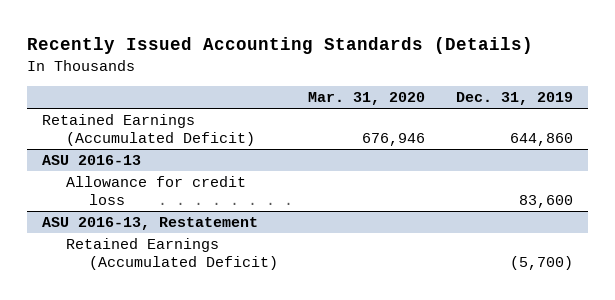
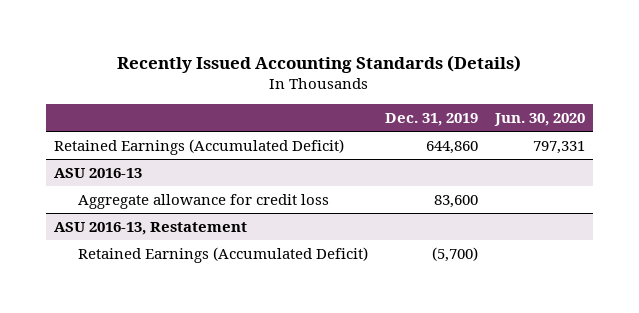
[308,92,426,106] Mar. 31, 2020 -> none
none -> [493,113,585,127] Jun. 30, 2020
[65,176,246,206] Allowance for credit loss -> [78,193,330,209] Aggregate allowance for credit loss

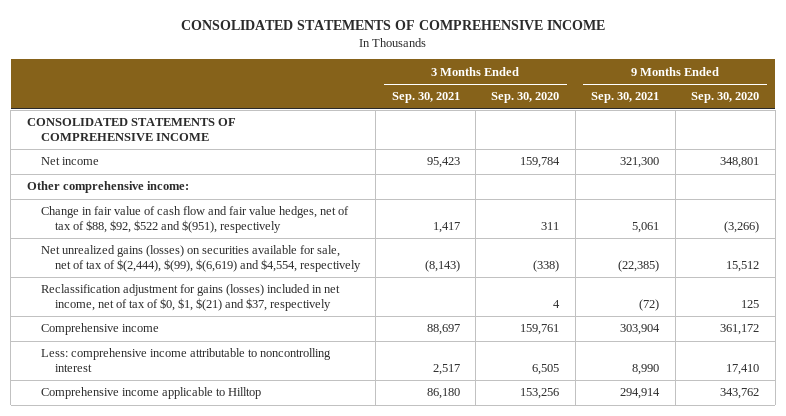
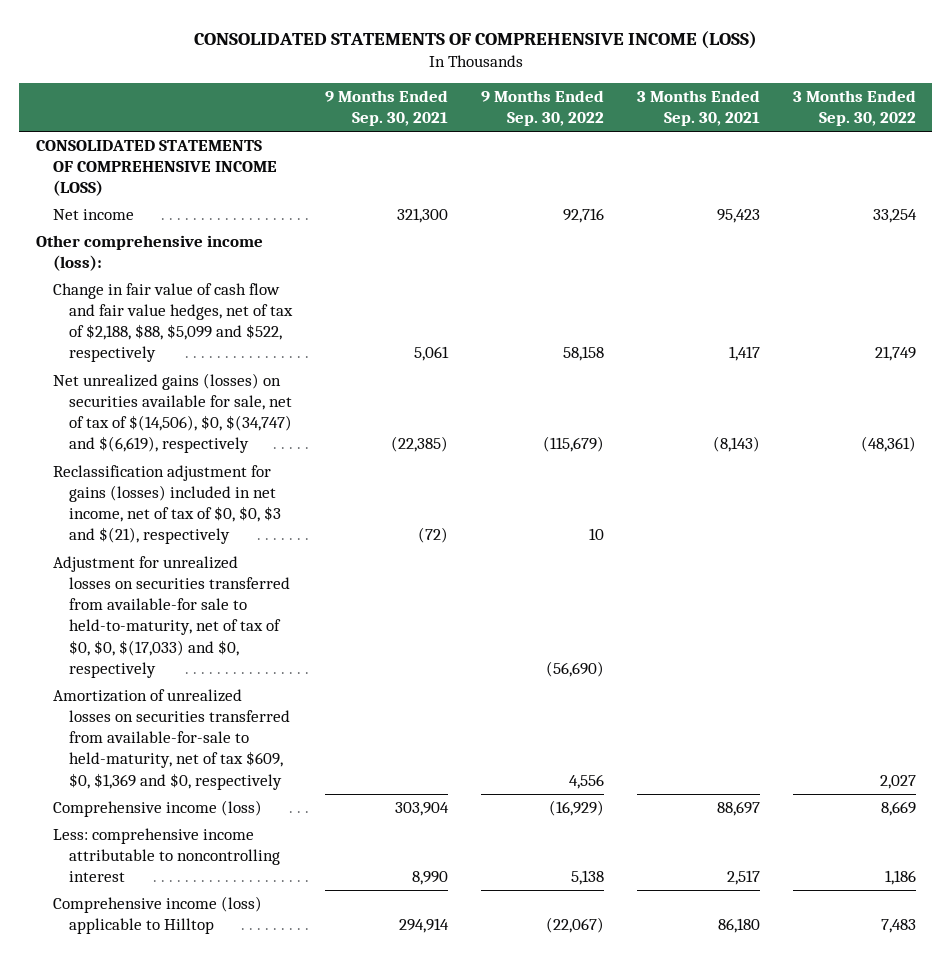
[181,20,606,31] CONSOLIDATED STATEMENTS OF COMPREHENSIVE INCOME -> [193,30,757,49] CONSOLIDATED STATEMENTS OF COMPREHENSIVE INCOME (LOSS)
[491,92,560,104] Sep. 30, 2020 -> none
[691,92,760,104] Sep. 30, 2020 -> none
none -> [481,90,605,127] 9 Months Ended Sep. 30, 2022
none -> [792,90,916,127] 3 Months Ended Sep. 30, 2022
[26,118,236,142] CONSOLIDATED STATEMENTS OF COMPREHENSIVE INCOME -> [35,140,277,197] CONSOLIDATED STATEMENTS OF COMPREHENSIVE INCOME (LOSS)
[26,181,189,194] Other comprehensive income: -> [35,235,263,272] Other comprehensive income (loss):
[40,206,349,234] Change in fair value of cash flow and fair value hedges, net of tax of $88, $92, $522 and $(951), respectively -> [52,283,294,363] Change in fair value of cash flow and fair value hedges, net of tax of $2,188, $88, $5,099 and $522, respectively
[40,245,361,273] Net unrealized gains (losses) on securities available for sale, net of tax of $(2,444), $(99), $(6,619) and $4,554, respectively -> [52,373,293,454] Net unrealized gains (losses) on securities available for sale, net of tax of $(14,506), $0, $(34,747) and $(6,619), respectively
[40,284,340,312] Reclassification adjustment for gains (losses) included in net income, net of tax of $0, $1, $(21) and $37, respectively -> [52,465,282,545] Reclassification adjustment for gains (losses) included in net income, net of tax of $0, $0, $3 and $(21), respectively
none -> [52,556,291,678] Adjustment for unrealized losses on securities transferred from available-for sale to held-to-maturity, net of tax of $0, $0, $(17,033) and $0, respectively
none -> [52,689,291,790] Amortization of unrealized losses on securities transferred from available-for-sale to held-maturity, net of tax $609, $0, $1,369 and $0, respectively
[40,323,159,336] Comprehensive income -> [52,800,262,818] Comprehensive income (loss)
[40,387,261,400] Comprehensive income applicable to Hilltop -> [52,896,262,935] Comprehensive income (loss) applicable to Hilltop

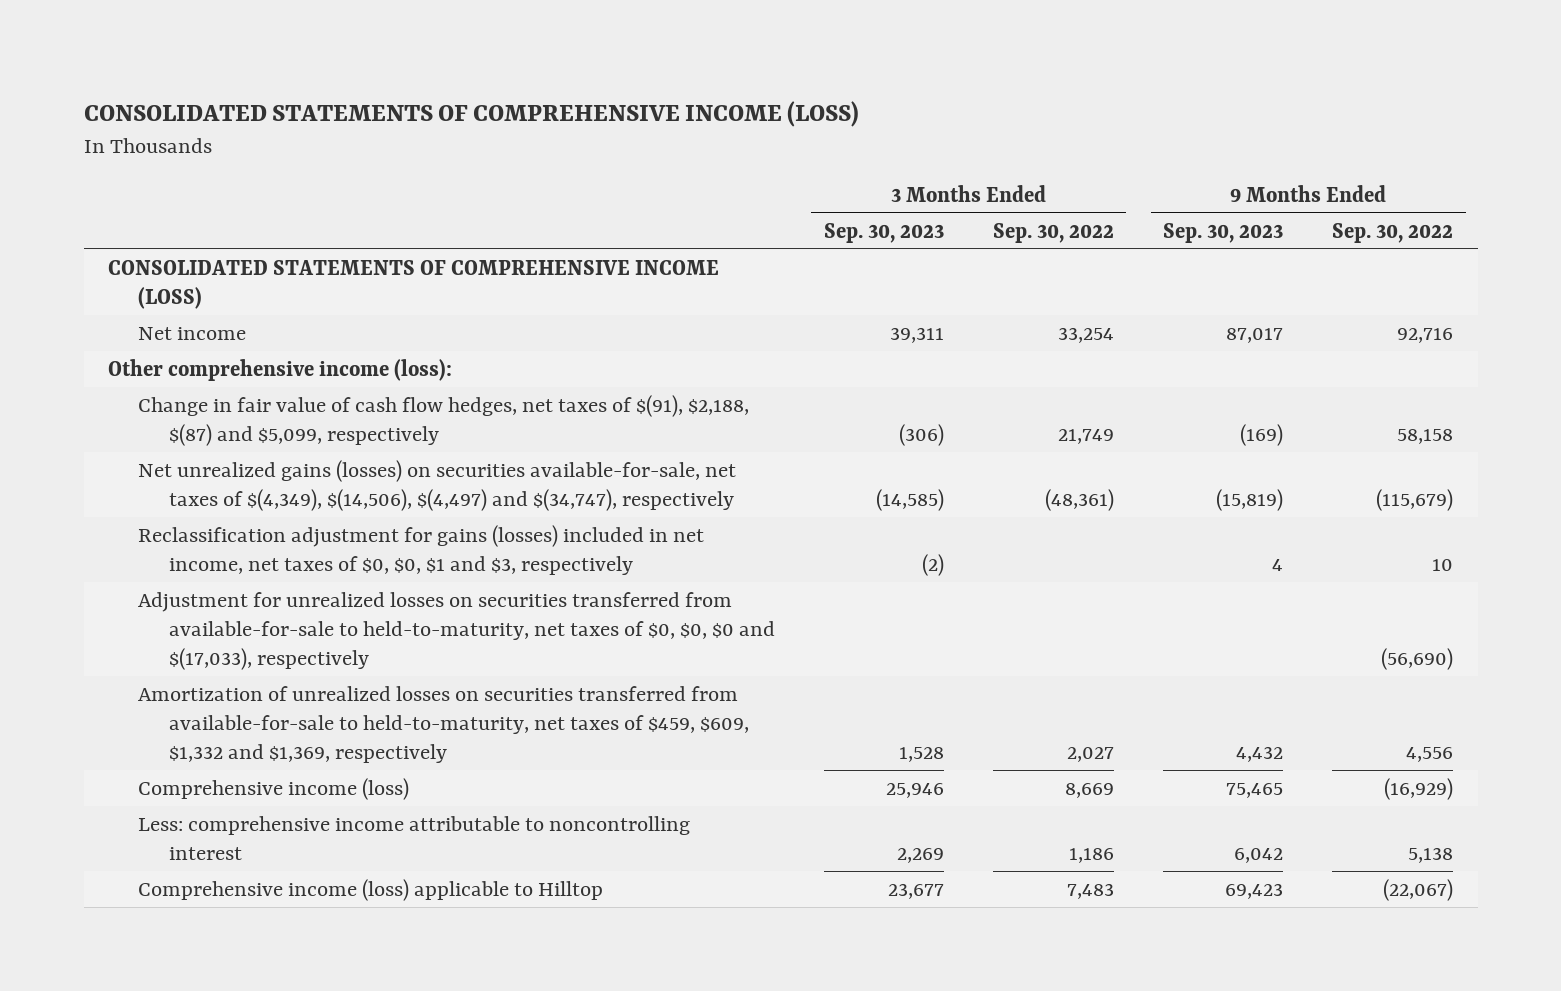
[325,90,449,127] 9 Months Ended Sep. 30, 2021 -> none
[637,90,761,127] 3 Months Ended Sep. 30, 2021 -> none
none -> [823,222,944,243] Sep. 30, 2023
none -> [1163,222,1284,243] Sep. 30, 2023
[52,283,294,363] Change in fair value of cash flow and fair value hedges, net of tax of $2,188, $88, $5,099 and $522, respectively -> [138,394,750,446] Change in fair value of cash flow hedges, net taxes of $(91), $2,188, $(87) and $5,099, respectively
[52,373,293,454] Net unrealized gains (losses) on securities available for sale, net of tax of $(14,506), $0, $(34,747) and $(6,619), respectively -> [138,459,737,511] Net unrealized gains (losses) on securities available-for-sale, net taxes of $(4,349), $(14,506), $(4,497) and $(34,747), respectively
[52,465,282,545] Reclassification adjustment for gains (losses) included in net income, net of tax of $0, $0, $3 and $(21), respectively -> [138,524,705,575] Reclassification adjustment for gains (losses) included in net income, net taxes of $0, $0, $1 and $3, respectively
[52,556,291,678] Adjustment for unrealized losses on securities transferred from available-for sale to held-to-maturity, net of tax of $0, $0, $(17,033) and $0, respectively -> [138,591,775,670] Adjustment for unrealized losses on securities transferred from available-for-sale to held-to-maturity, net taxes of $0, $0, $0 and $(17,033), respectively
[52,689,291,790] Amortization of unrealized losses on securities transferred from available-for-sale to held-maturity, net of tax $609, $0, $1,369 and $0, respectively -> [138,685,749,763] Amortization of unrealized losses on securities transferred from available-for-sale to held-to-maturity, net taxes of $459, $609, $1,332 and $1,369, respectively

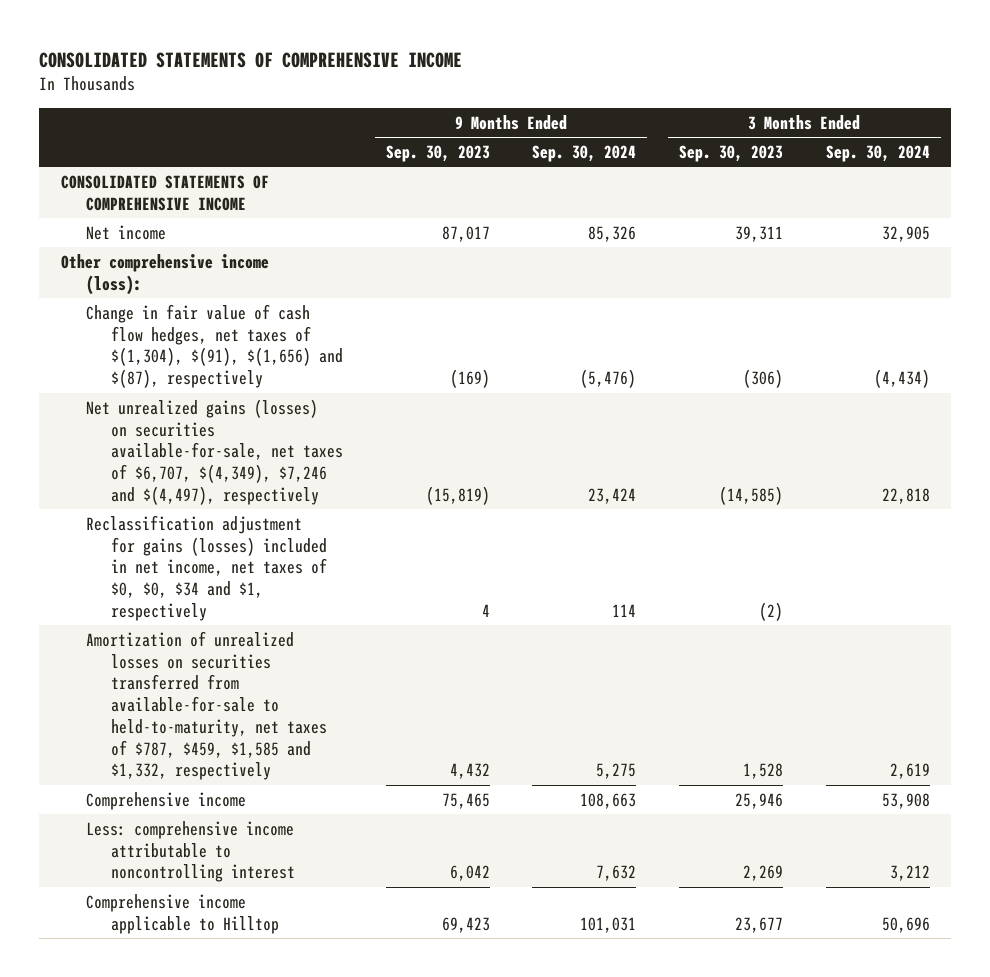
[83,100,859,127] CONSOLIDATED STATEMENTS OF COMPREHENSIVE INCOME (LOSS) -> [39,51,463,68] CONSOLIDATED STATEMENTS OF COMPREHENSIVE INCOME
[992,222,1114,243] Sep. 30, 2022 -> none
[1332,222,1454,243] Sep. 30, 2022 -> none
none -> [532,145,637,163] Sep. 30, 2024
none -> [825,145,930,163] Sep. 30, 2024
[108,259,720,309] CONSOLIDATED STATEMENTS OF COMPREHENSIVE INCOME (LOSS) -> [60,174,269,211] CONSOLIDATED STATEMENTS OF COMPREHENSIVE INCOME
[138,591,775,670] Adjustment for unrealized losses on securities transferred from available-for-sale to held-to-maturity, net taxes of $0, $0, $0 and $(17,033), respectively -> none
[138,394,750,446] Change in fair value of cash flow hedges, net taxes of $(91), $2,188, $(87) and $5,099, respectively -> [85,303,344,389] Change in fair value of cash flow hedges, net taxes of $(1,304), $(91), $(1,656) and $(87), respectively
[138,459,737,511] Net unrealized gains (losses) on securities available-for-sale, net taxes of $(4,349), $(14,506), $(4,497) and $(34,747), respectively -> [85,398,344,505] Net unrealized gains (losses) on securities available-for-sale, net taxes of $6,707, $(4,349), $7,246 and $(4,497), respectively
[138,524,705,575] Reclassification adjustment for gains (losses) included in net income, net taxes of $0, $0, $1 and $3, respectively -> [85,514,328,621] Reclassification adjustment for gains (losses) included in net income, net taxes of $0, $0, $34 and $1, respectively
[138,685,749,763] Amortization of unrealized losses on securities transferred from available-for-sale to held-to-maturity, net taxes of $459, $609, $1,332 and $1,369, respectively -> [85,630,328,781] Amortization of unrealized losses on securities transferred from available-for-sale to held-to-maturity, net taxes of $787, $459, $1,585 and $1,332, respectively
[138,777,410,800] Comprehensive income (loss) -> [85,791,246,810] Comprehensive income
[138,878,604,901] Comprehensive income (loss) applicable to Hilltop -> [85,893,280,934] Comprehensive income applicable to Hilltop

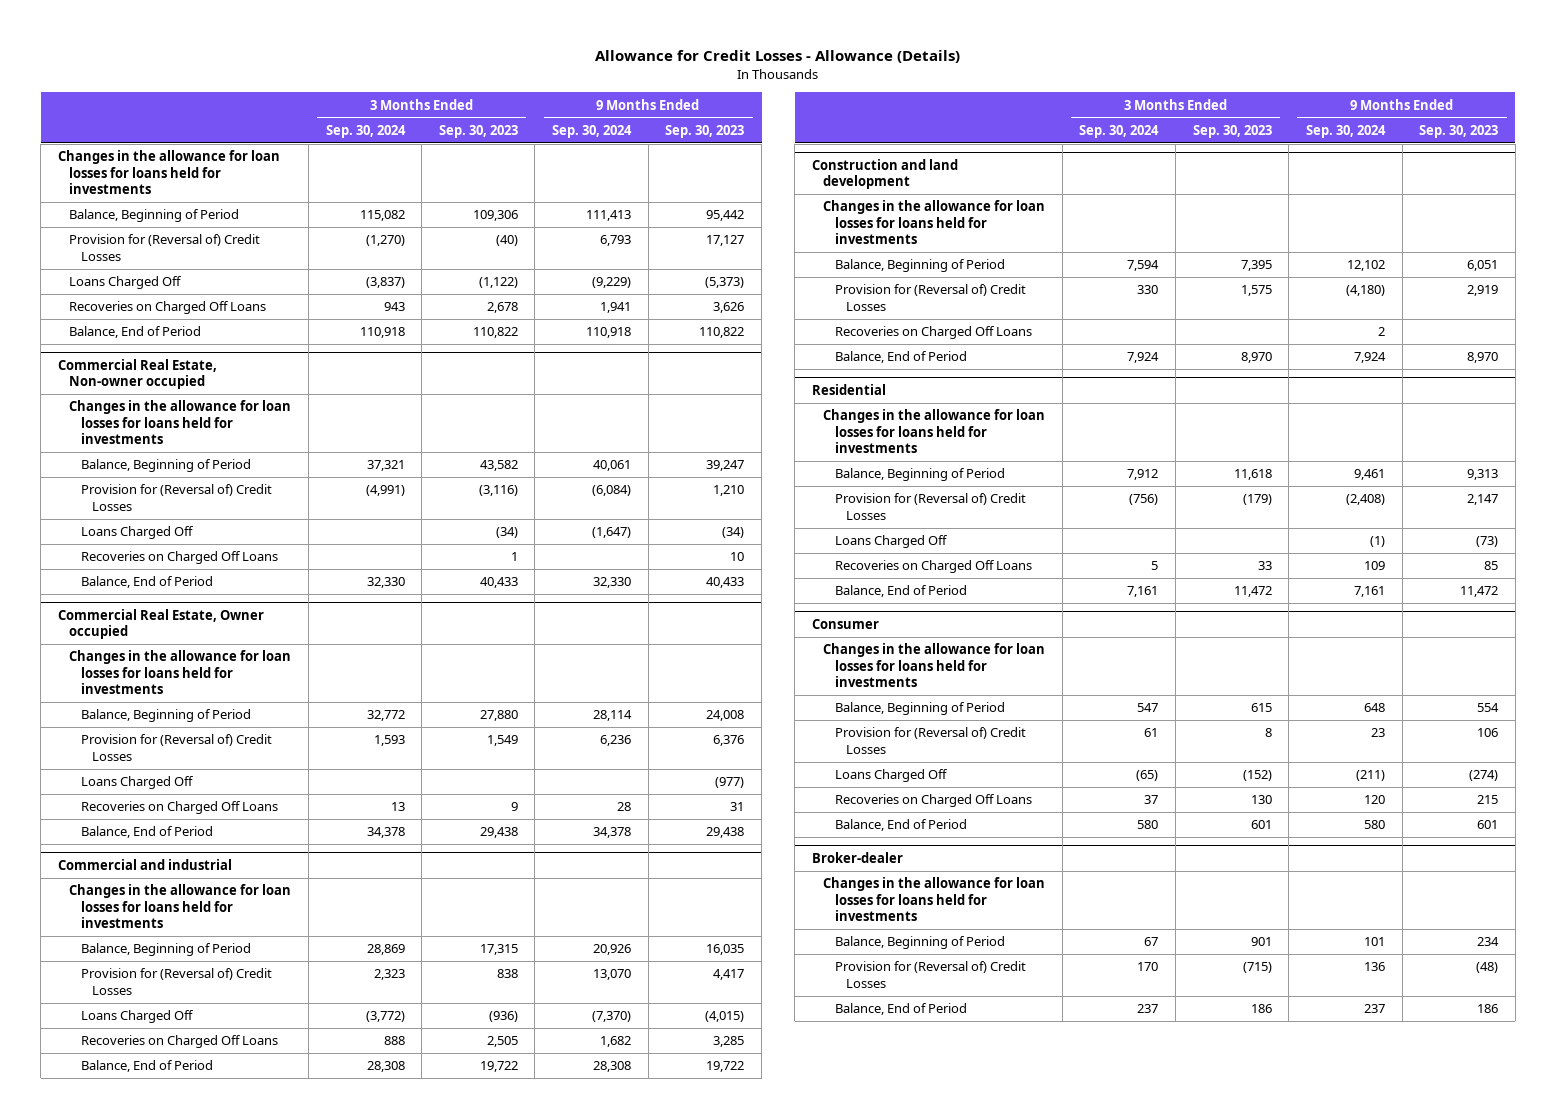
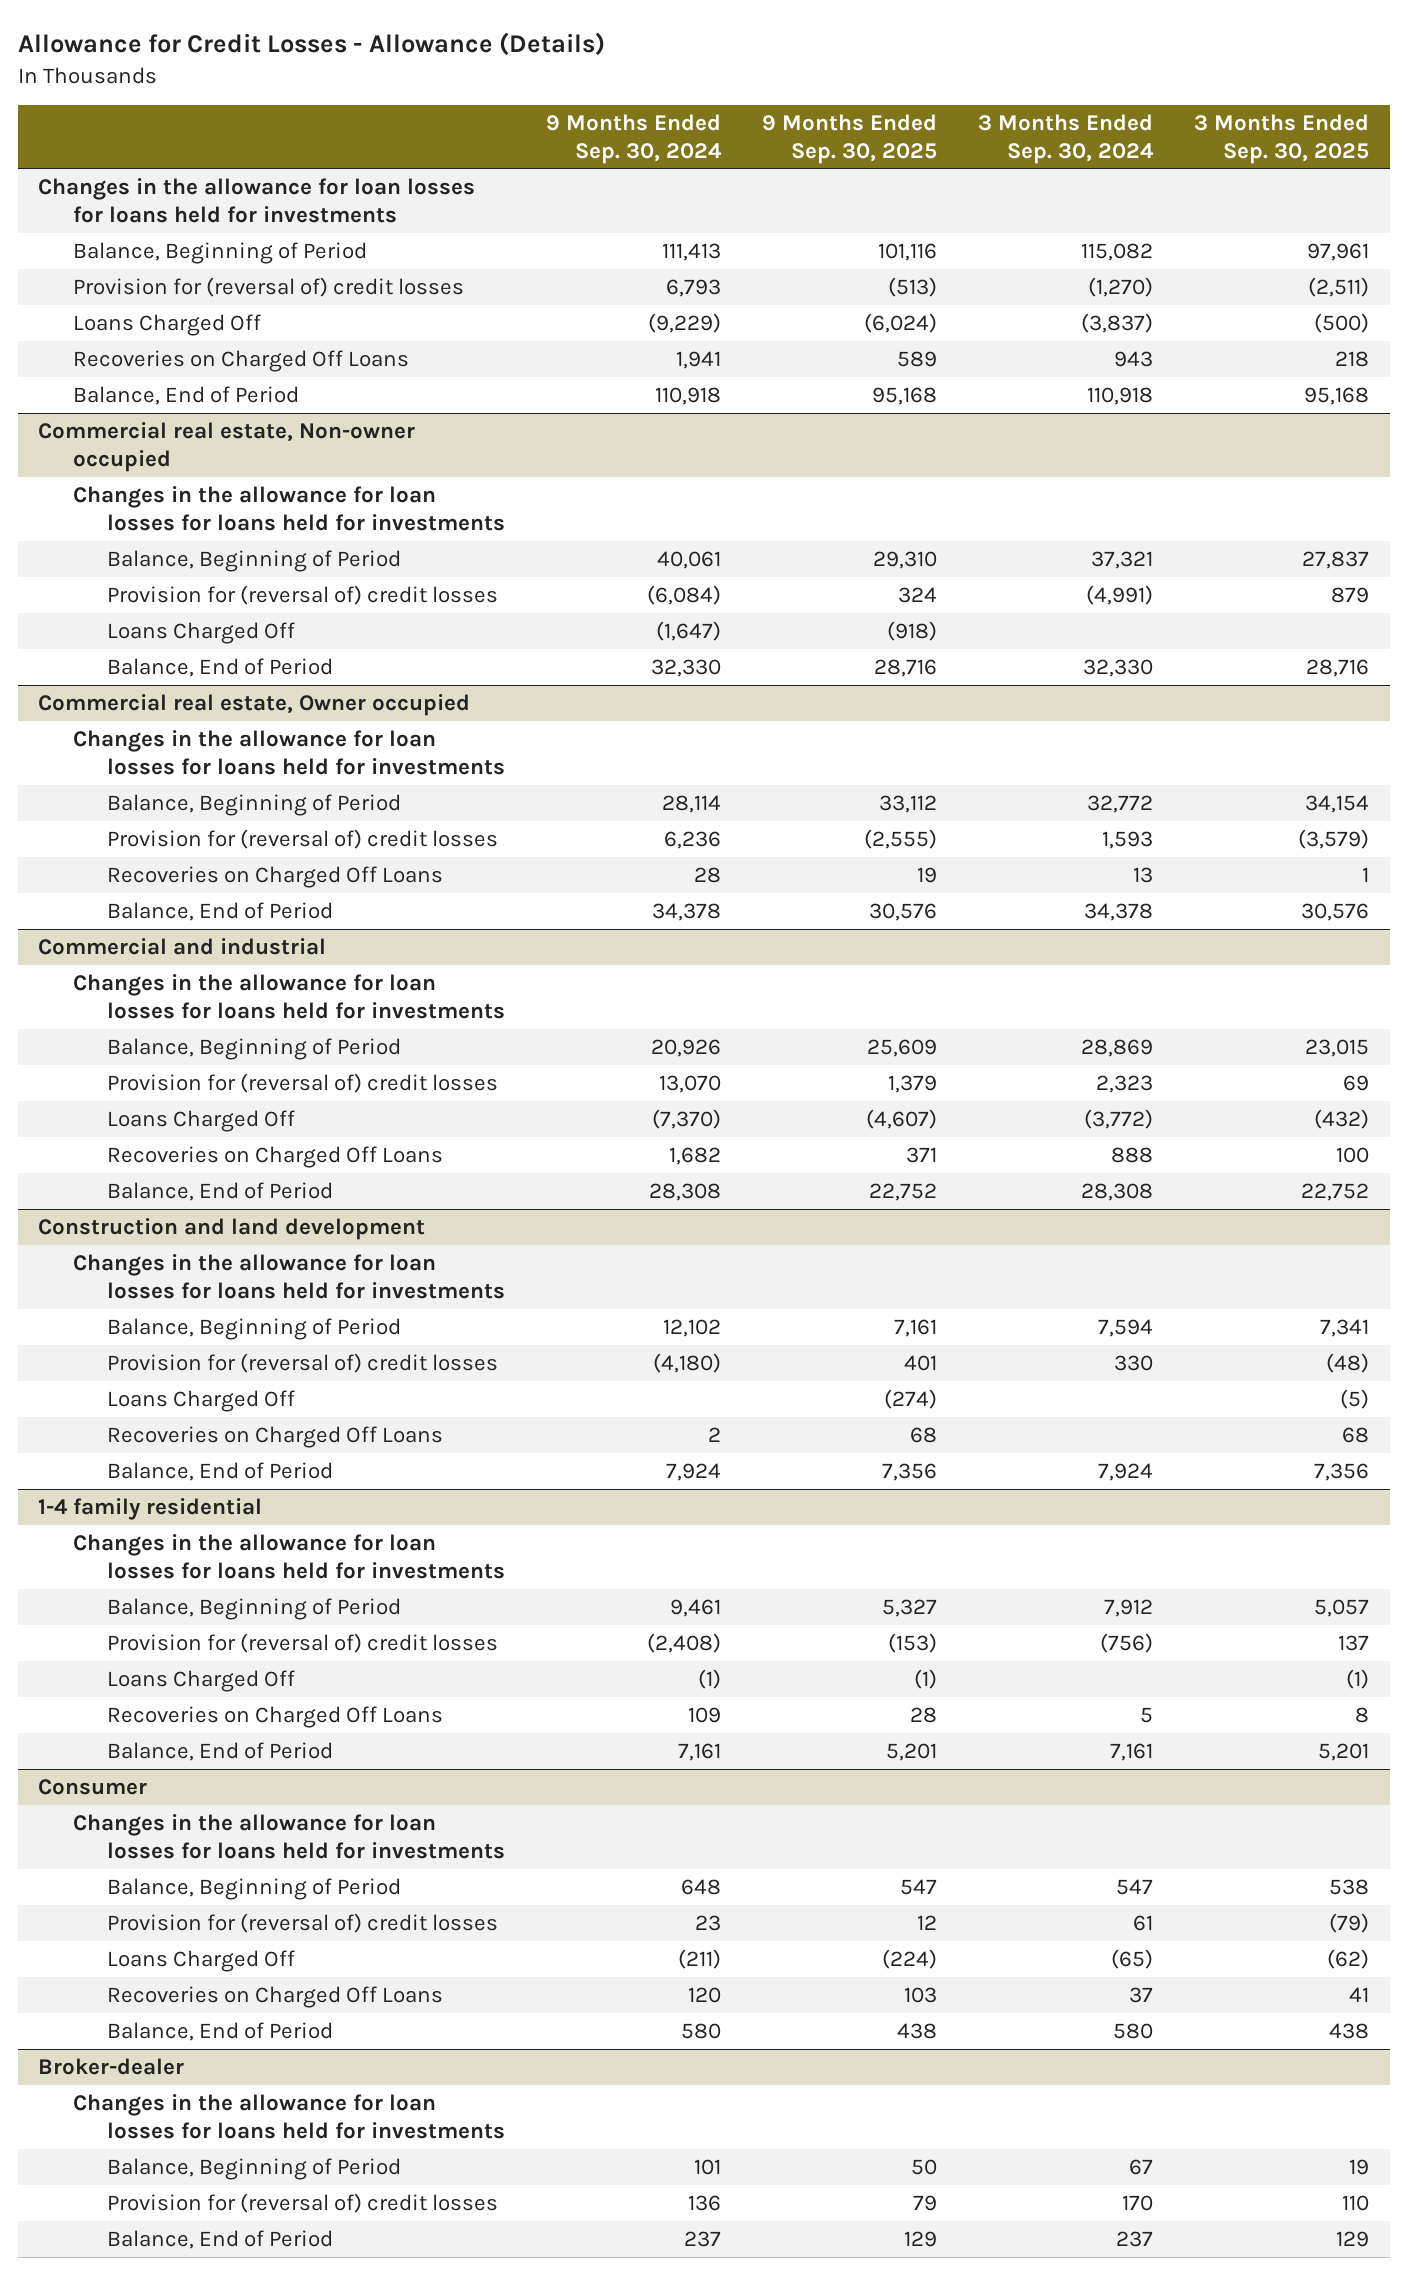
[438,124,518,138] Sep. 30, 2023 -> none
[665,124,745,138] Sep. 30, 2023 -> none
none -> [762,113,938,164] 9 Months Ended Sep. 30, 2025
none -> [1194,113,1370,164] 3 Months Ended Sep. 30, 2025
[69,234,261,261] Provision for (Reversal of) Credit Losses -> [72,276,464,297] Provision for (reversal of) credit losses
[57,358,217,389] Commercial Real Estate, Non-owner occupied -> [38,421,416,472] Commercial real estate, Non-owner occupied
[80,484,272,511] Provision for (Reversal of) Credit Losses -> [107,584,499,605] Provision for (reversal of) credit losses
[80,551,278,565] Recoveries on Charged Off Loans -> none
[57,608,264,639] Commercial Real Estate, Owner occupied -> [38,693,471,716] Commercial real estate, Owner occupied
[80,776,194,790] Loans Charged Off -> none
[80,734,272,761] Provision for (Reversal of) Credit Losses -> [107,828,499,849] Provision for (reversal of) credit losses
[80,968,272,995] Provision for (Reversal of) Credit Losses -> [107,1072,499,1093] Provision for (reversal of) credit losses
[834,284,1026,311] Provision for (Reversal of) Credit Losses -> [107,1352,499,1373] Provision for (reversal of) credit losses
none -> [107,1389,296,1412] Loans Charged Off
[811,383,886,395] Residential -> [38,1497,263,1520] 1-4 family residential
[834,493,1026,520] Provision for (Reversal of) Credit Losses -> [107,1632,499,1653] Provision for (reversal of) credit losses
[834,727,1026,754] Provision for (Reversal of) Credit Losses -> [107,1912,499,1933] Provision for (reversal of) credit losses
[834,961,1026,988] Provision for (Reversal of) Credit Losses -> [107,2192,499,2213] Provision for (reversal of) credit losses

